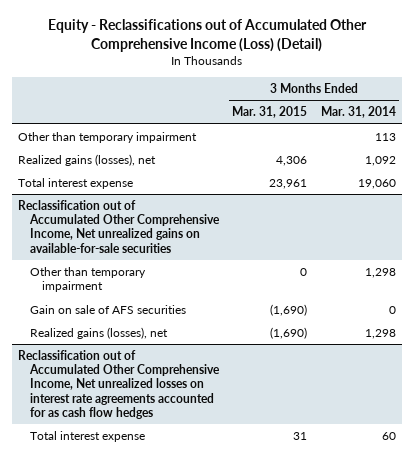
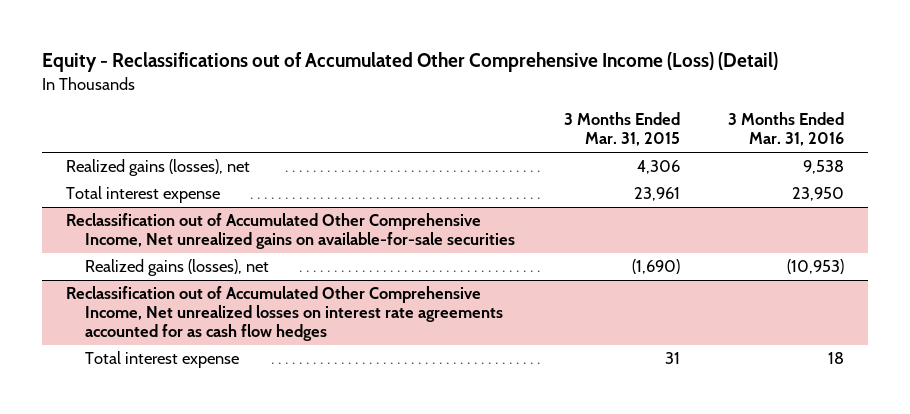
[320,106,396,119] Mar. 31, 2014 -> none
none -> [728,112,845,147] 3 Months Ended Mar. 31, 2016
[18,131,198,143] Other than temporary impairment -> none
[30,266,147,293] Other than temporary impairment -> none
[30,304,187,314] Gain on sale of AFS securities -> none

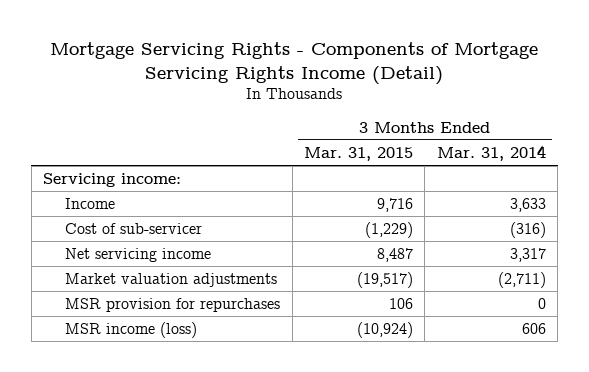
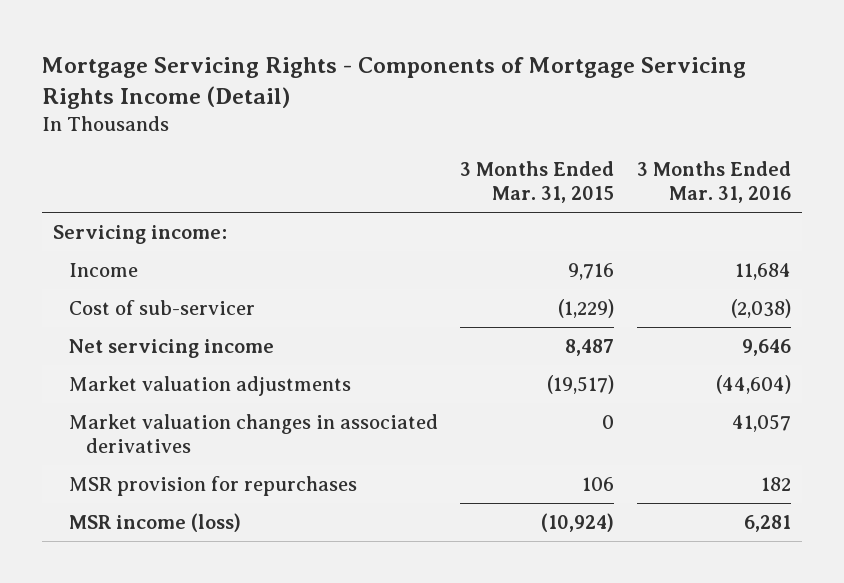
[436,144,546,161] Mar. 31, 2014 -> none
none -> [636,161,791,204] 3 Months Ended Mar. 31, 2016
none -> [69,413,439,453] Market valuation changes in associated derivatives

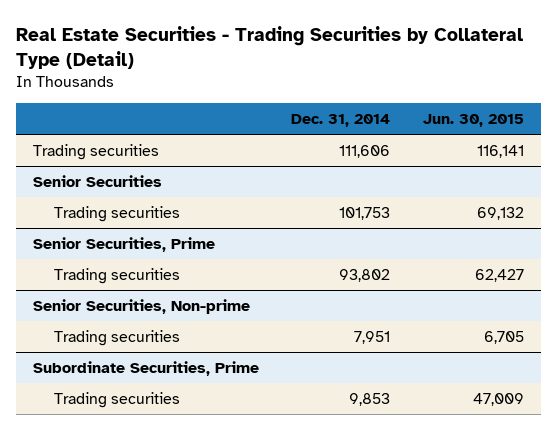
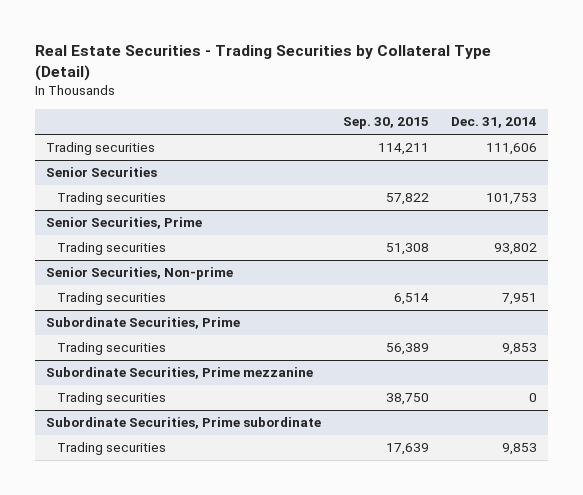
[423,114,525,128] Jun. 30, 2015 -> none
none -> [343,117,430,130] Sep. 30, 2015
none -> [46,367,314,380] Subordinate Securities, Prime mezzanine
none -> [57,392,167,406] Trading securities
none -> [46,417,322,430] Subordinate Securities, Prime subordinate
none -> [57,442,167,456] Trading securities

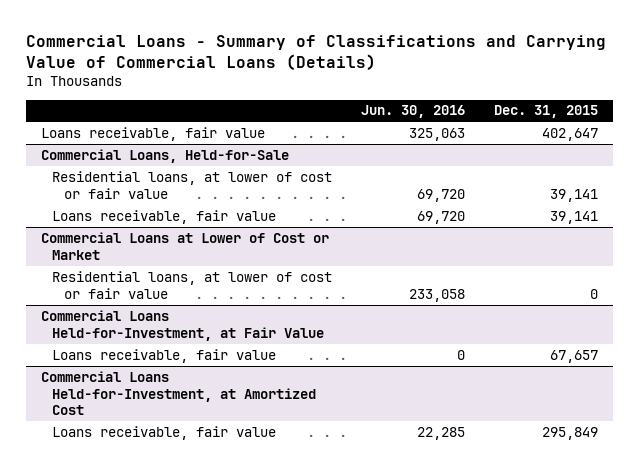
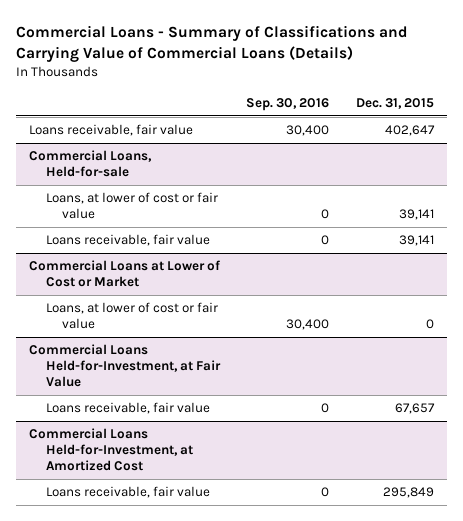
[361,105,466,119] Jun. 30, 2016 -> none
none -> [246,98,330,112] Sep. 30, 2016
[40,148,289,163] Commercial Loans, Held-for-Sale -> [28,150,152,178] Commercial Loans, Held-for-sale
[52,170,333,199] Residential loans, at lower of cost or fair value -> [45,192,218,220] Loans, at lower of cost or fair value
[52,270,333,299] Residential loans, at lower of cost or fair value -> [45,302,218,330] Loans, at lower of cost or fair value

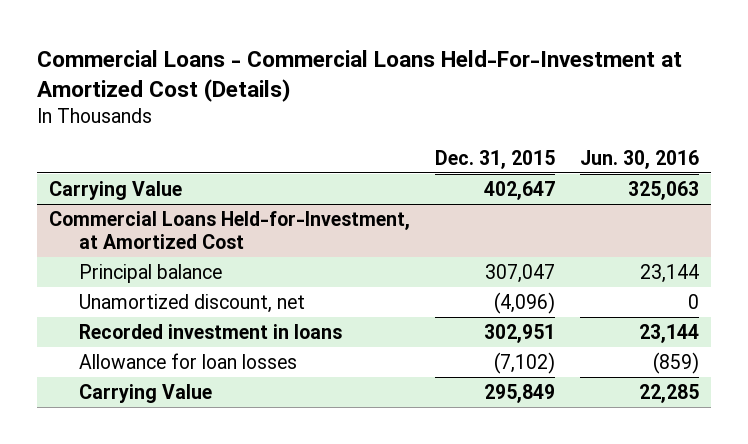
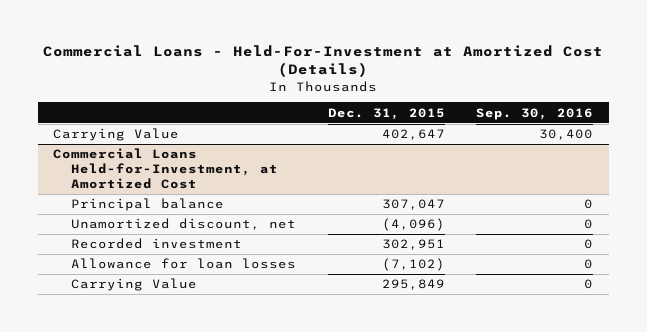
[37,50,683,103] Commercial Loans - Commercial Loans Held-For-Investment at Amortized Cost (Details) -> [43,45,604,78] Commercial Loans - Held-For-Investment at Amortized Cost (Details)
[579,149,699,169] Jun. 30, 2016 -> none
none -> [476,107,594,120] Sep. 30, 2016
[78,323,342,339] Recorded investment in loans -> [70,238,242,250] Recorded investment

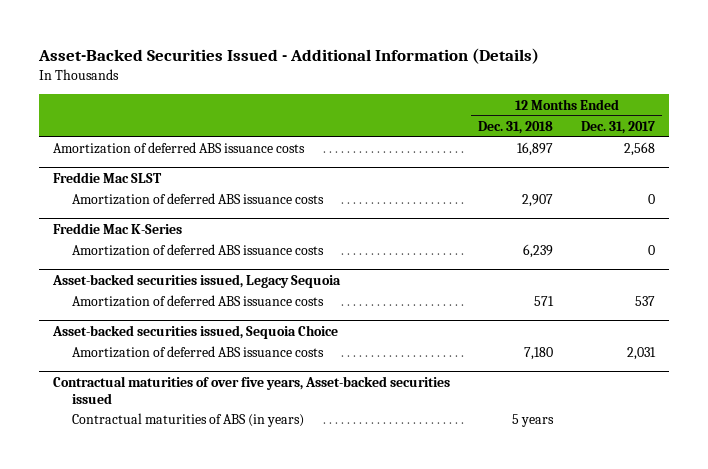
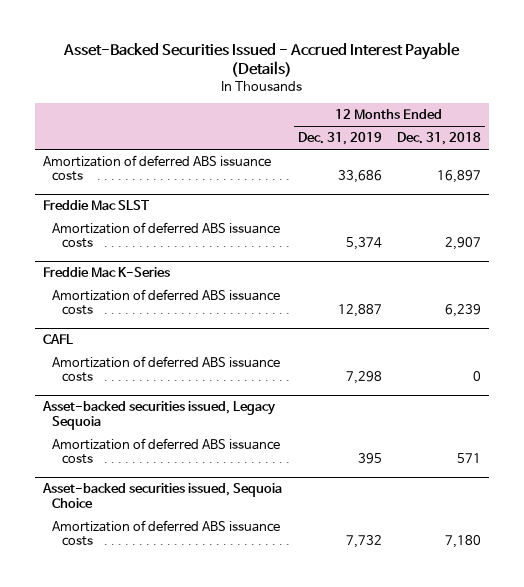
[37,47,539,64] Asset-Backed Securities Issued - Additional Information (Details) -> [63,41,461,77] Asset-Backed Securities Issued - Accrued Interest Payable (Details)
[581,120,656,134] Dec. 31, 2017 -> none
none -> [297,132,382,146] Dec. 31, 2019
none -> [43,334,74,345] CAFL
none -> [52,355,281,383] Amortization of deferred ABS issuance costs
[52,375,450,404] Contractual maturities of over five years, Asset-backed securities issued -> none
[71,413,304,428] Contractual maturities of ABS (in years) -> none

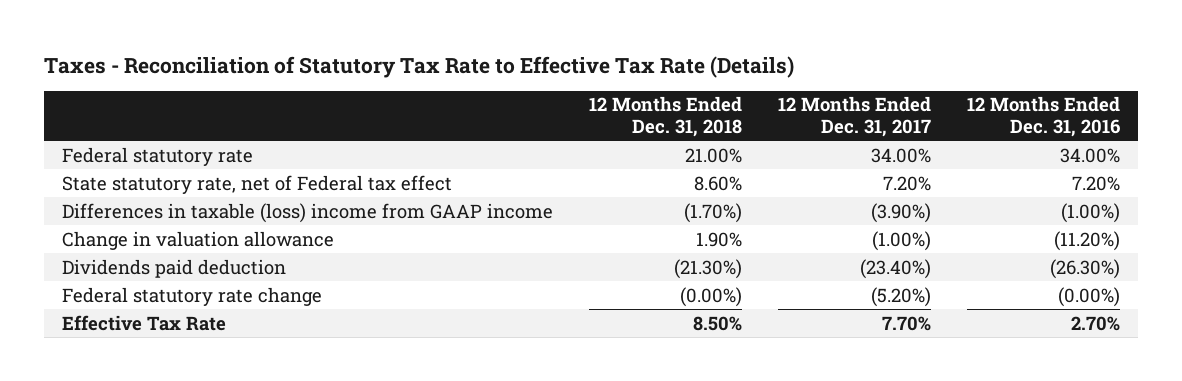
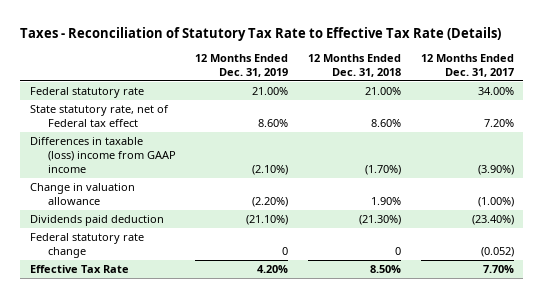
[966,96,1120,137] 12 Months Ended Dec. 31, 2016 -> none
none -> [195,53,289,77] 12 Months Ended Dec. 31, 2019
[679,286,742,307] (0.00%) -> [394,246,401,255] 0
[870,286,931,307] (5.20%) -> [480,246,514,257] (0.052)

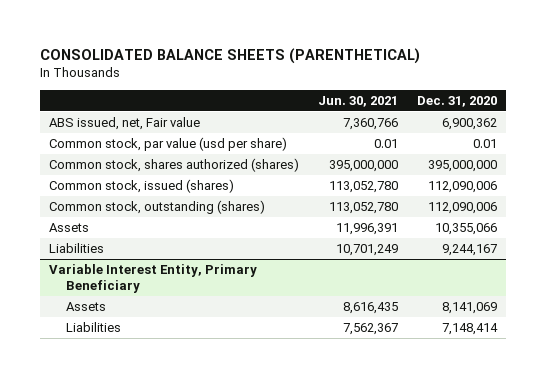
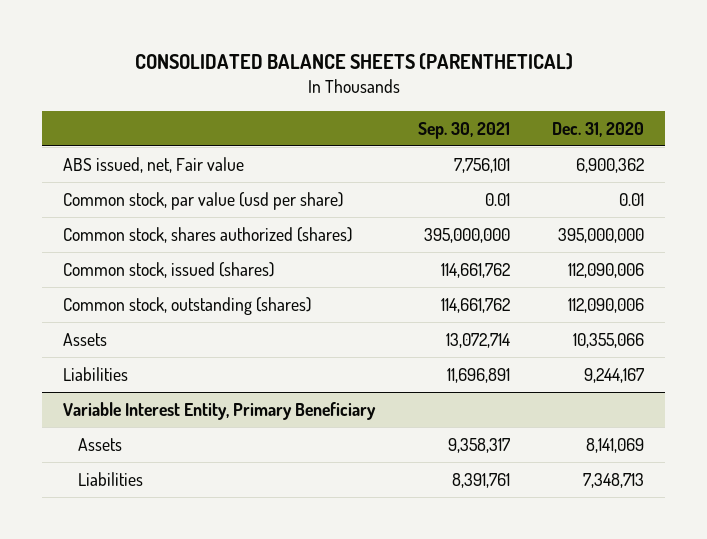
[318,95,399,107] Jun. 30, 2021 -> none
none -> [417,121,510,139] Sep. 30, 2021
[441,322,498,335] 7,148,414 -> [582,472,644,488] 7,348,713

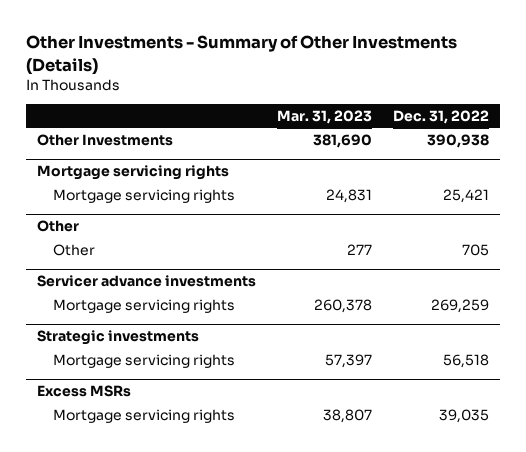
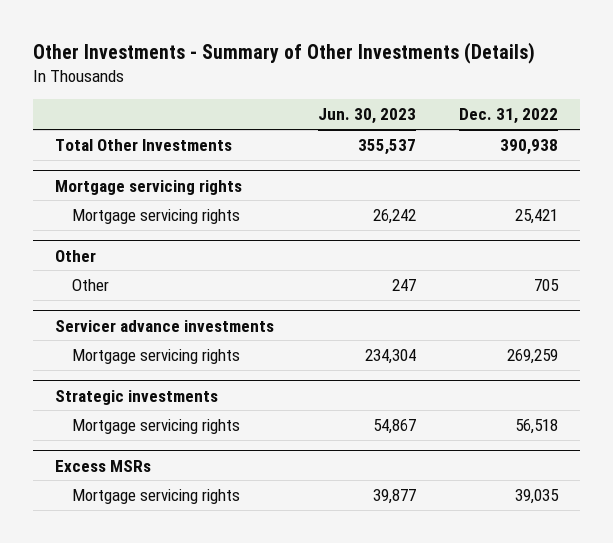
[276,109,372,124] Mar. 31, 2023 -> none
none -> [317,108,416,125] Jun. 30, 2023
[36,133,173,146] Other Investments -> [54,139,232,152] Total Other Investments

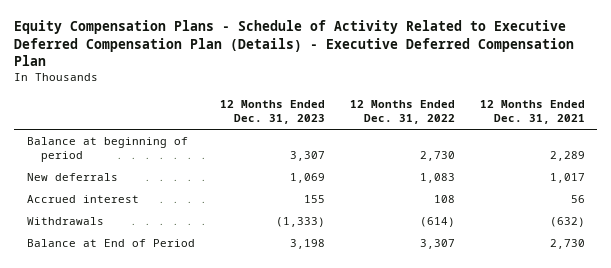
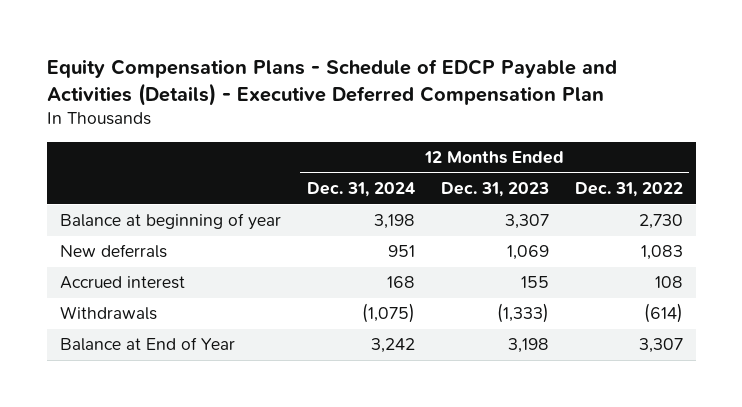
[13,20,574,67] Equity Compensation Plans - Schedule of Activity Related to Executive Deferred Compensation Plan (Details) - Executive Deferred Compensation Plan -> [46,58,617,106] Equity Compensation Plans - Schedule of EDCP Payable and Activities (Details) - Executive Deferred Compensation Plan
[479,99,585,124] 12 Months Ended Dec. 31, 2021 -> none
none -> [306,182,415,198] Dec. 31, 2024
[26,137,188,163] Balance at beginning of period -> [59,213,281,231] Balance at beginning of year
[26,239,195,248] Balance at End of Period -> [59,337,235,352] Balance at End of Year

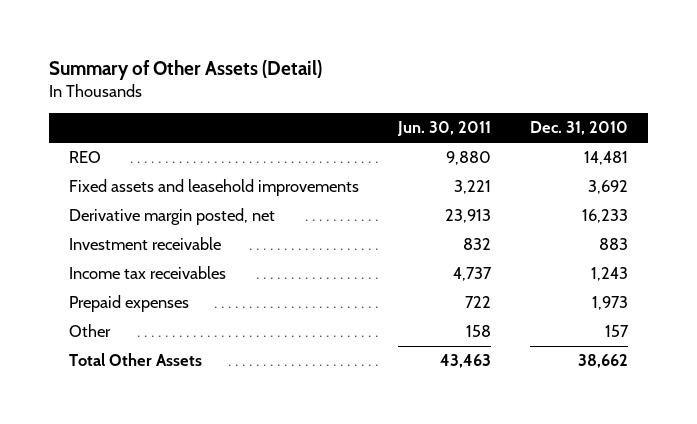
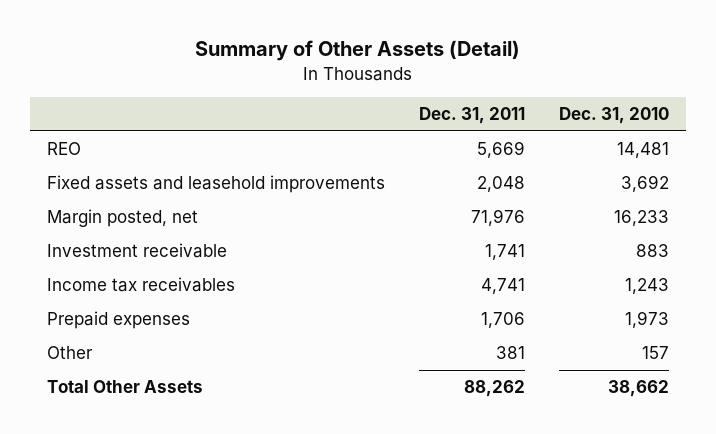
[396,121,491,137] Jun. 30, 2011 -> none
none -> [418,106,525,124] Dec. 31, 2011
[68,208,275,226] Derivative margin posted, net -> [46,209,198,228] Margin posted, net

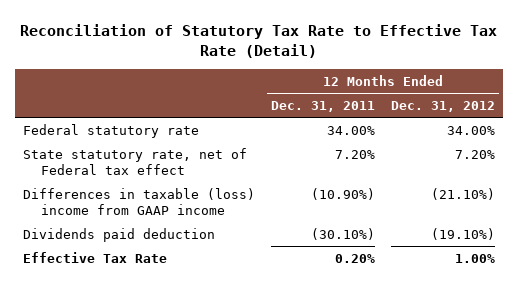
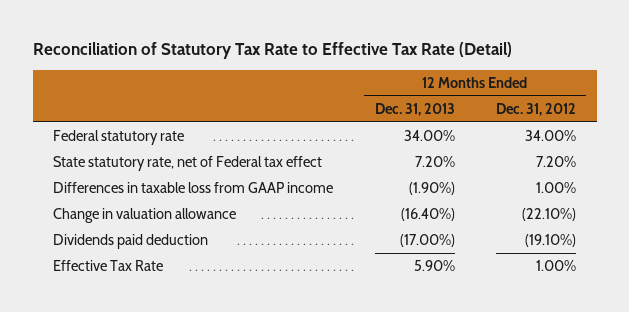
[271,101,376,113] Dec. 31, 2011 -> none
none -> [374,102,455,116] Dec. 31, 2013
[23,187,256,215] Differences in taxable (loss) income from GAAP income -> [53,182,334,194] Differences in taxable loss from GAAP income
[431,187,496,200] (21.10%) -> [536,182,577,194] 1.00%
none -> [53,208,237,224] Change in valuation allowance

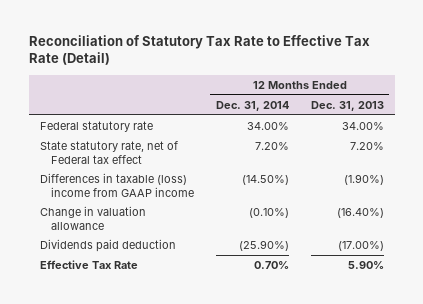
[496,102,577,116] Dec. 31, 2012 -> none
none -> [215,100,289,111] Dec. 31, 2014
[53,182,334,194] Differences in taxable loss from GAAP income -> [39,173,194,197] Differences in taxable (loss) income from GAAP income

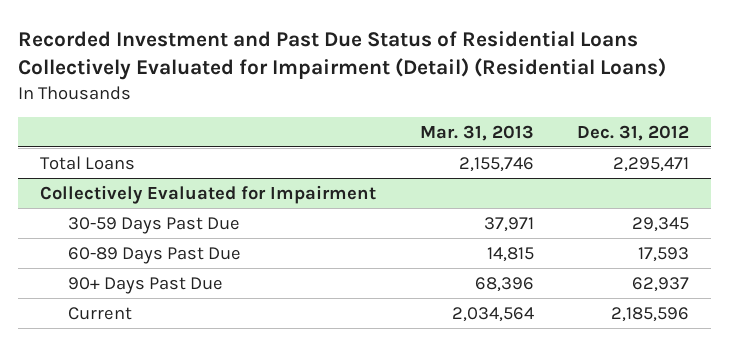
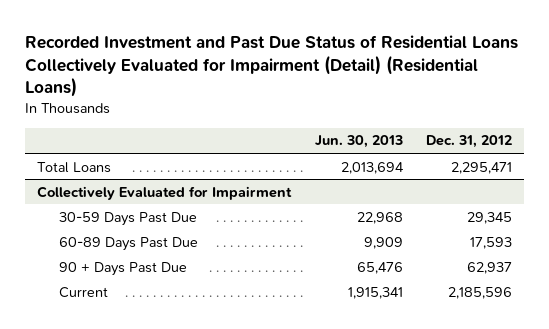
[419,124,534,141] Mar. 31, 2013 -> none
none -> [314,135,403,149] Jun. 30, 2013
[67,276,223,294] 90+ Days Past Due -> [59,261,188,276] 90 + Days Past Due

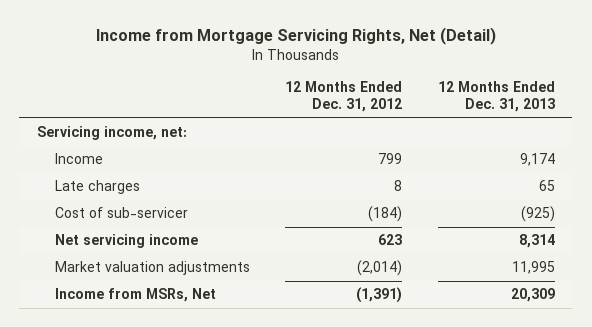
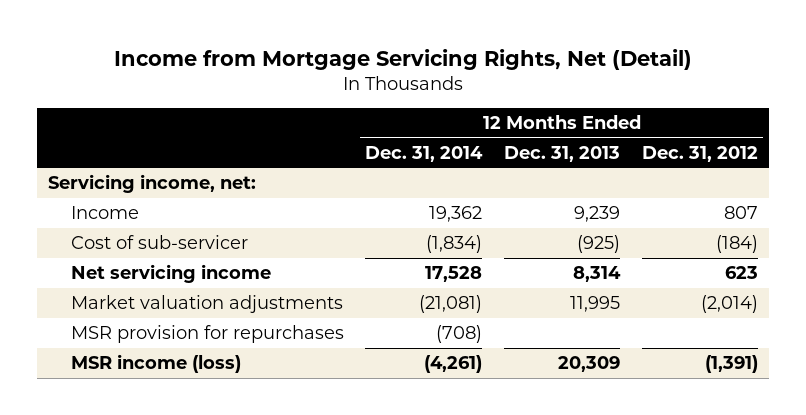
none -> [365,145,484,162] Dec. 31, 2014
[55,180,141,195] Late charges -> none
[378,153,403,165] 799 -> [724,206,759,220] 807
[519,153,555,167] 9,174 -> [574,206,621,223] 9,239
none -> [70,325,344,344] MSR provision for repurchases
[55,288,217,303] Income from MSRs, Net -> [70,354,241,374] MSR income (loss)

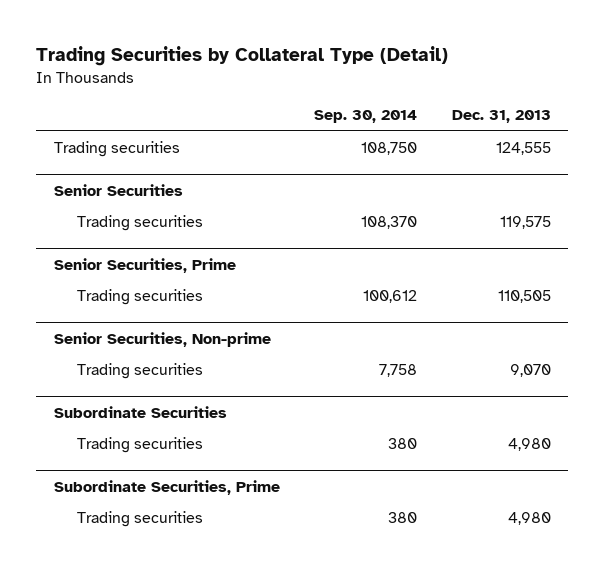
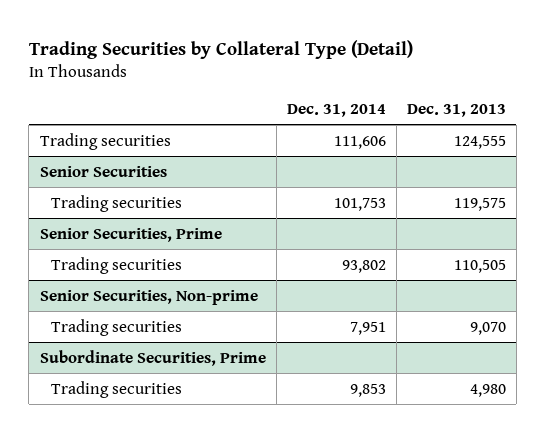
[314,110,418,124] Sep. 30, 2014 -> none
none -> [286,104,386,118] Dec. 31, 2014
[53,405,227,418] Subordinate Securities -> none
[76,437,203,454] Trading securities -> none

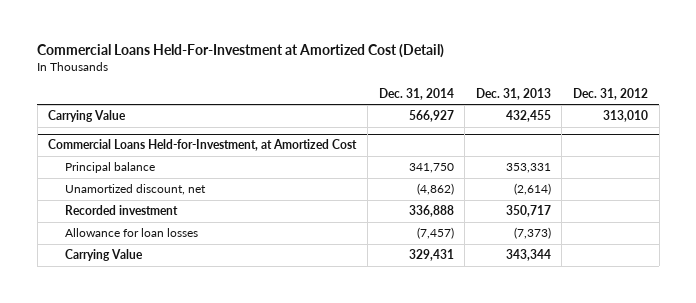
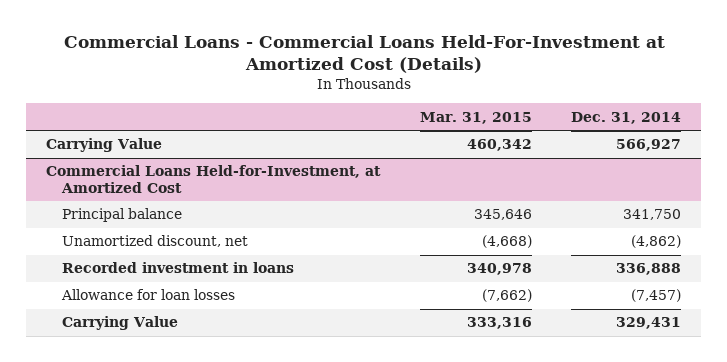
[37,44,445,59] Commercial Loans Held-For-Investment at Amortized Cost (Detail) -> [63,34,665,74] Commercial Loans - Commercial Loans Held-For-Investment at Amortized Cost (Details)
[475,87,551,100] Dec. 31, 2013 -> none
[573,87,649,100] Dec. 31, 2012 -> none
none -> [419,111,532,124] Mar. 31, 2015
[64,205,178,216] Recorded investment -> [62,262,295,274] Recorded investment in loans

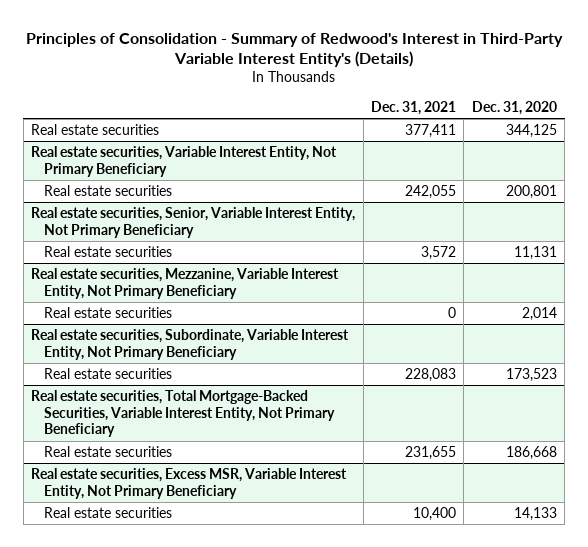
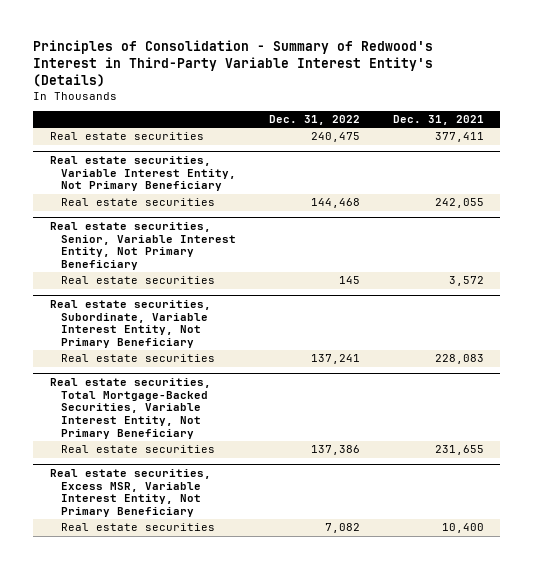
[471,100,557,115] Dec. 31, 2020 -> none
none -> [268,115,360,126] Dec. 31, 2022
[31,268,340,299] Real estate securities, Mezzanine, Variable Interest Entity, Not Primary Beneficiary -> none
[44,307,173,319] Real estate securities -> none

